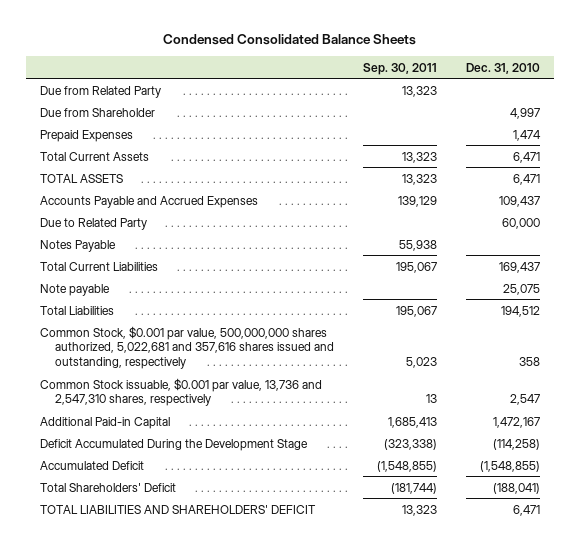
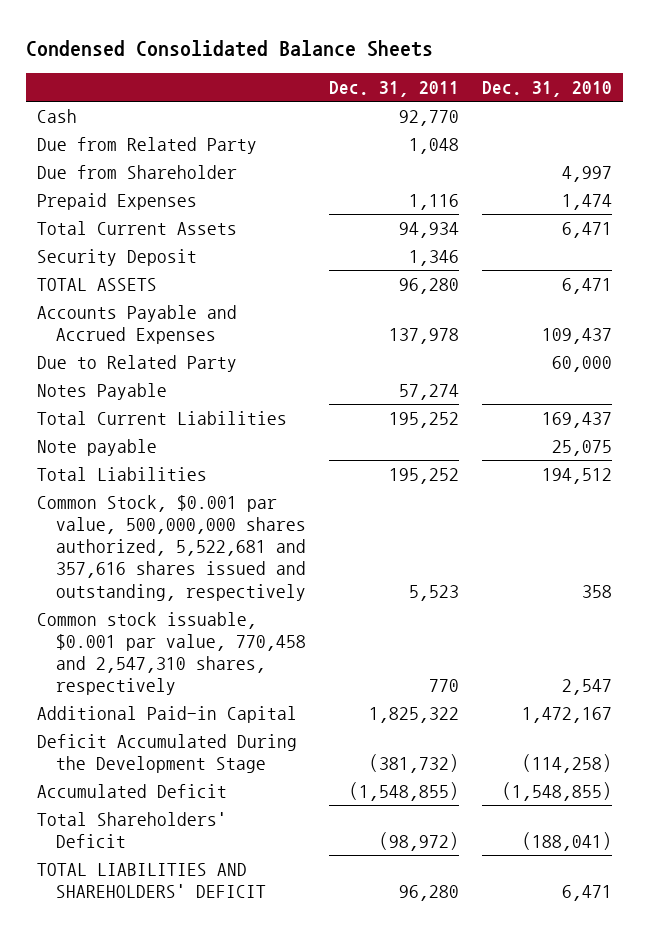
[362,62,437,75] Sep. 30, 2011 -> none
none -> [328,81,459,98] Dec. 31, 2011
none -> [37,108,78,123] Cash
none -> [37,248,198,266] Security Deposit
[40,325,334,370] Common Stock, $0.001 par value, 500,000,000 shares authorized, 5,022,681 and 357,616 shares issued and outstanding, respectively -> [37,494,307,601] Common Stock, $0.001 par value, 500,000,000 shares authorized, 5,522,681 and 357,616 shares issued and outstanding, respectively
[40,377,323,407] Common Stock issuable, $0.001 par value, 13,736 and 2,547,310 shares, respectively -> [37,611,307,696] Common stock issuable, $0.001 par value, 770,458 and 2,547,310 shares, respectively

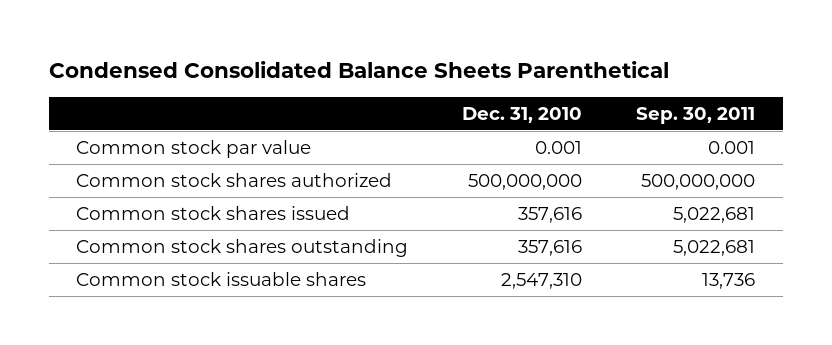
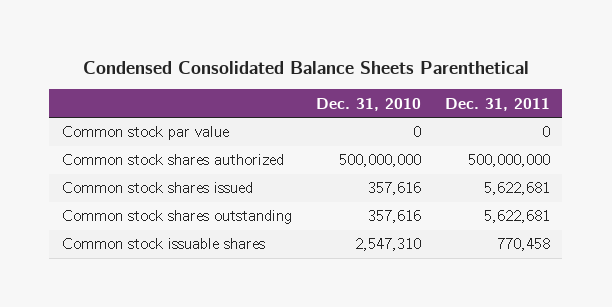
[636,106,756,124] Sep. 30, 2011 -> none
none -> [445,97,551,111] Dec. 31, 2011
[535,140,583,154] 0.001 -> [412,126,421,138] 0

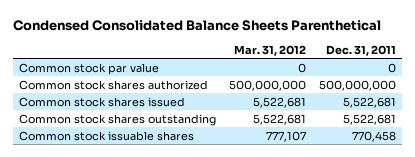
[315,97,421,111] Dec. 31, 2010 -> none
none -> [233,44,306,56] Mar. 31, 2012
[484,182,551,196] 5,622,681 -> [342,96,396,108] 5,522,681
[484,210,551,224] 5,622,681 -> [342,113,396,125] 5,522,681

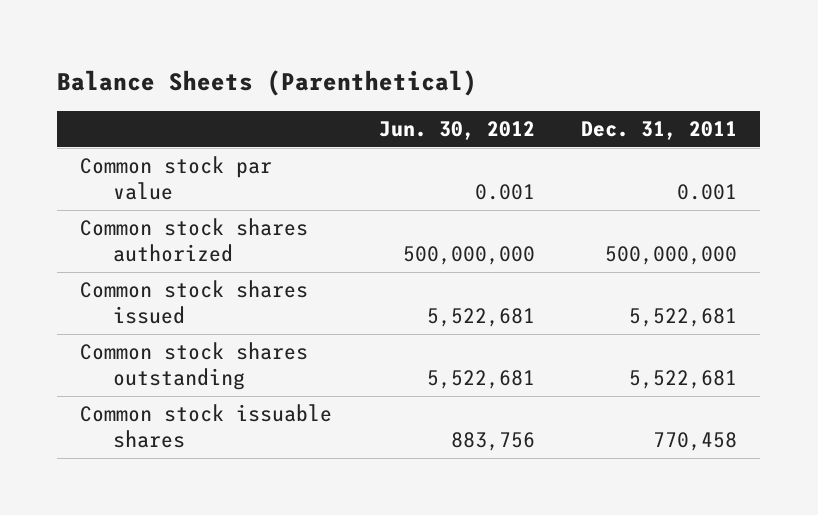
[12,19,381,31] Condensed Consolidated Balance Sheets Parenthetical -> [57,70,478,97] Balance Sheets (Parenthetical)
[233,44,306,56] Mar. 31, 2012 -> none
none -> [378,121,535,141] Jun. 30, 2012
[387,62,396,73] 0 -> [677,184,738,201] 0.001

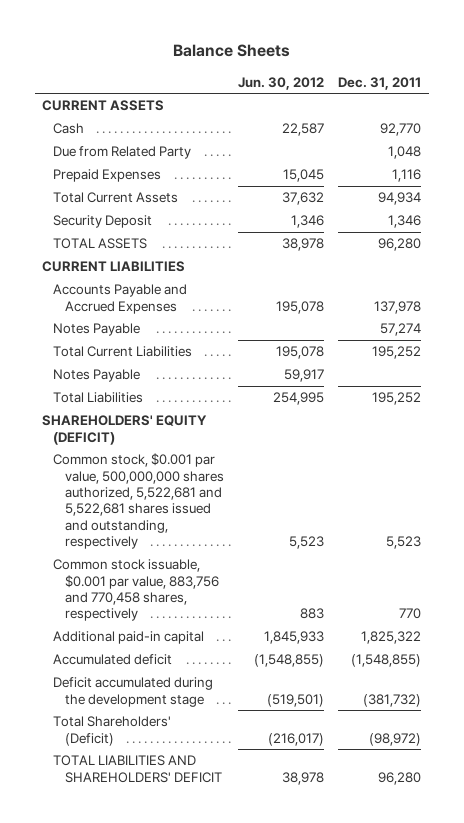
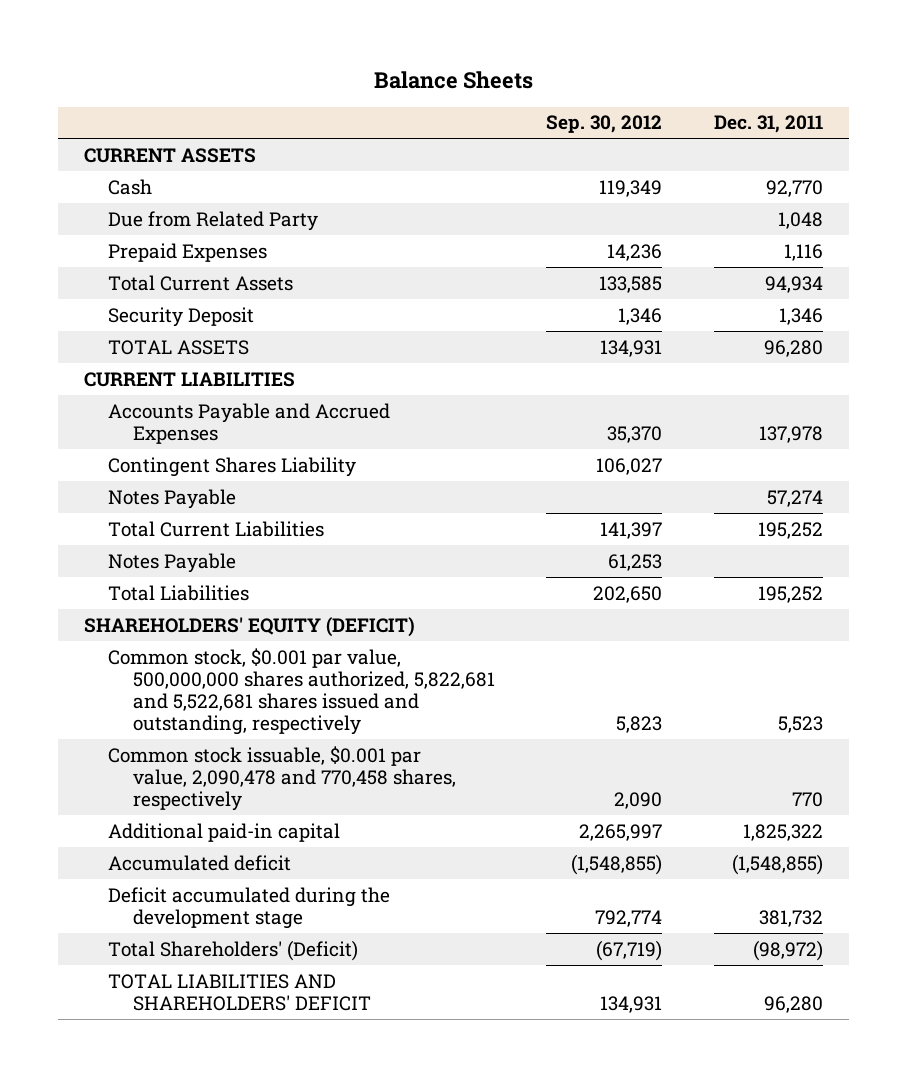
[237,76,324,90] Jun. 30, 2012 -> none
none -> [546,115,663,134] Sep. 30, 2012
none -> [108,456,357,477] Contingent Shares Liability
[53,453,224,549] Common stock, $0.001 par value, 500,000,000 shares authorized, 5,522,681 and 5,522,681 shares issued and outstanding, respectively -> [108,647,495,736] Common stock, $0.001 par value, 500,000,000 shares authorized, 5,822,681 and 5,522,681 shares issued and outstanding, respectively
[53,559,219,622] Common stock issuable, $0.001 par value, 883,756 and 770,458 shares, respectively -> [108,745,456,812] Common stock issuable, $0.001 par value, 2,090,478 and 770,458 shares, respectively
[363,693,422,707] (381,732) -> [759,909,824,927] 381,732

